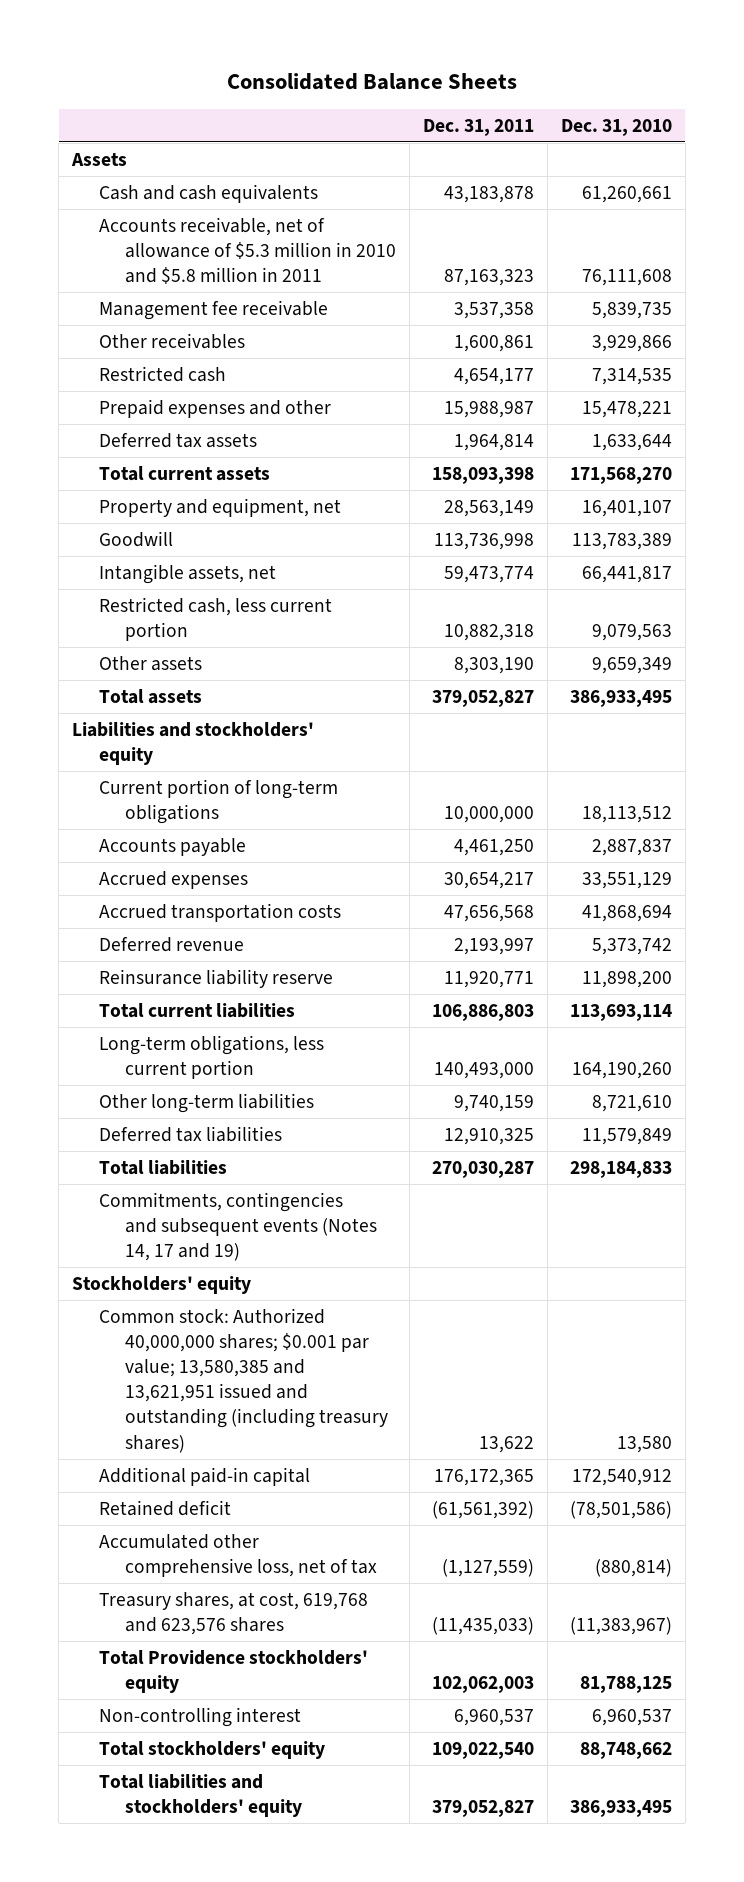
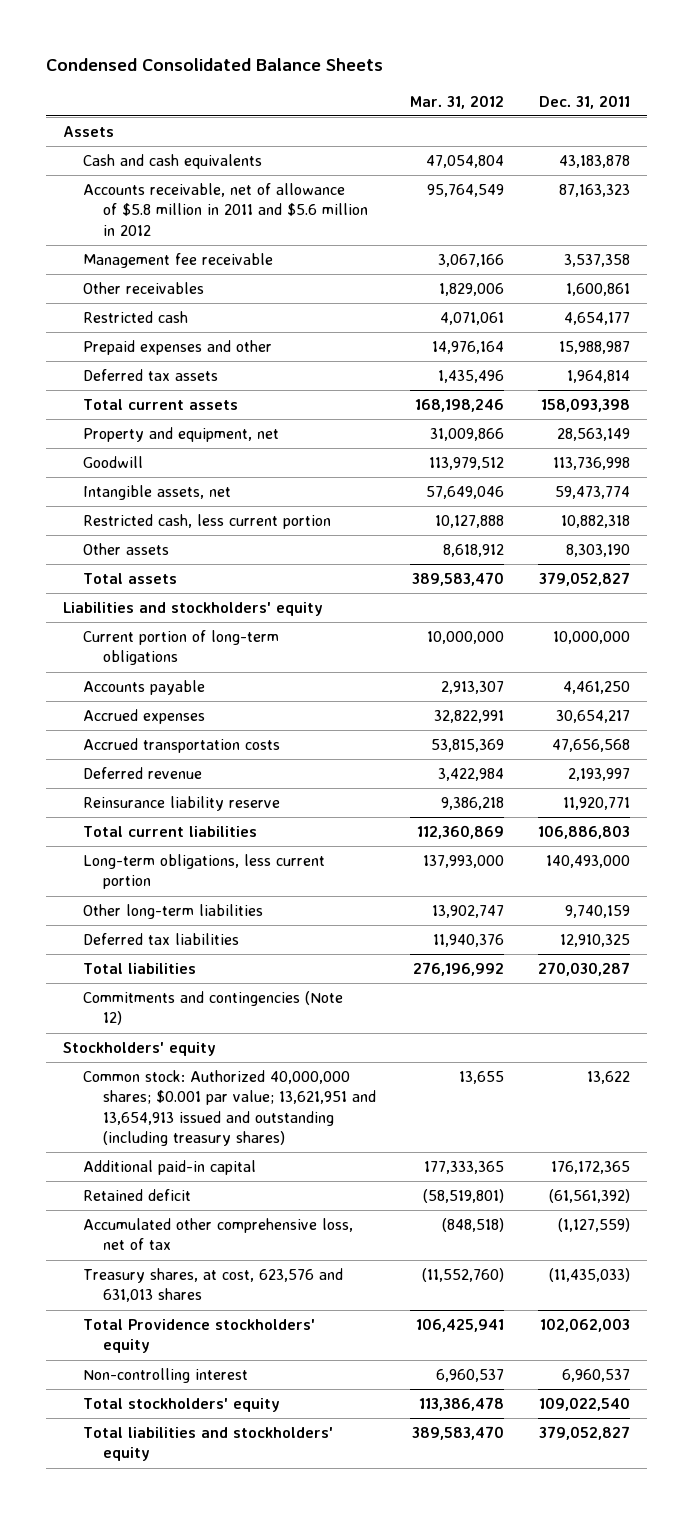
[227,73,518,91] Consolidated Balance Sheets -> [45,57,383,71] Condensed Consolidated Balance Sheets
[560,118,672,136] Dec. 31, 2010 -> none
none -> [410,94,505,109] Mar. 31, 2012
[98,216,397,285] Accounts receivable, net of allowance of $5.3 million in 2010 and $5.8 million in 2011 -> [82,183,369,236] Accounts receivable, net of allowance of $5.8 million in 2011 and $5.6 million in 2012
[98,1191,378,1262] Commitments, contingencies and subsequent events (Notes 14, 17 and 19) -> [82,991,343,1026] Commitments and contingencies (Note 12)
[98,1307,389,1453] Common stock: Authorized 40,000,000 shares; $0.001 par value; 13,580,385 and 13,621,951 issued and outstanding (including treasury shares) -> [82,1070,377,1146] Common stock: Authorized 40,000,000 shares; $0.001 par value; 13,621,951 and 13,654,913 issued and outstanding (including treasury shares)
[98,1591,368,1636] Treasury shares, at cost, 619,768 and 623,576 shares -> [82,1268,343,1303] Treasury shares, at cost, 623,576 and 631,013 shares

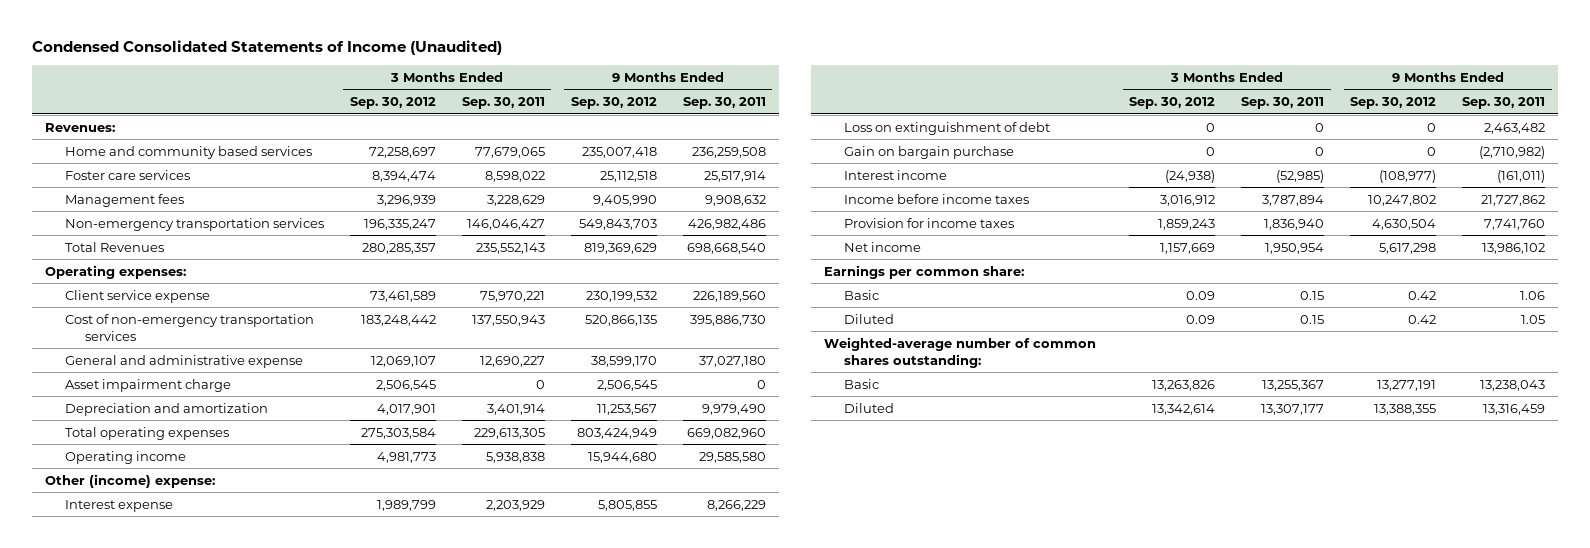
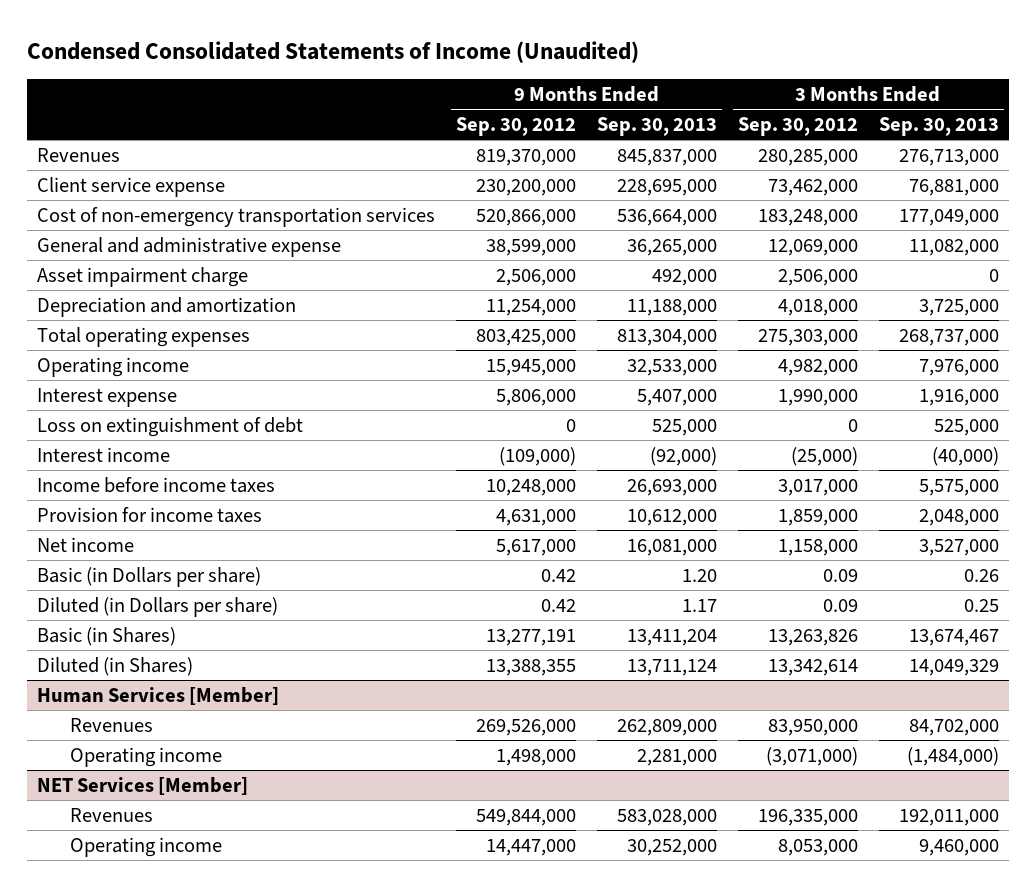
[461,97,545,110] Sep. 30, 2011 -> none
[682,97,766,110] Sep. 30, 2011 -> none
none -> [597,116,718,136] Sep. 30, 2013
none -> [878,116,999,136] Sep. 30, 2013
[44,122,115,132] Revenues: -> none
[64,145,312,159] Home and community based services -> none
[64,169,190,180] Foster care services -> none
[64,193,184,207] Management fees -> none
[64,217,324,231] Non-emergency transportation services -> none
[44,264,186,279] Operating expenses: -> none
[44,473,215,488] Other (income) expense: -> none
[64,241,164,252] Total Revenues -> [37,147,121,162] Revenues
[361,242,436,254] 280,285,357 -> [758,148,859,166] 280,285,000
[583,242,657,254] 819,369,629 -> [476,148,577,166] 819,370,000
[369,290,436,302] 73,461,589 -> [768,178,859,196] 73,462,000
[585,290,657,302] 230,199,532 -> [476,178,577,196] 230,200,000
[360,314,436,326] 183,248,442 -> [758,208,859,226] 183,248,000
[584,314,657,326] 520,866,135 -> [476,208,577,226] 520,866,000
[370,355,436,367] 12,069,107 -> [768,238,859,256] 12,069,000
[590,355,657,367] 38,599,170 -> [486,238,577,256] 38,599,000
[375,379,436,391] 2,506,545 -> [778,268,859,286] 2,506,000
[596,379,657,391] 2,506,545 -> [496,268,577,286] 2,506,000
[376,403,436,415] 4,017,901 -> [778,298,859,316] 4,018,000
[596,403,657,415] 11,253,567 -> [486,298,577,316] 11,254,000
[360,427,436,439] 275,303,584 -> [758,328,859,346] 275,303,000
[576,427,657,439] 803,424,949 -> [476,328,577,346] 803,425,000
[376,451,436,463] 4,981,773 -> [778,358,859,376] 4,982,000
[587,451,657,463] 15,944,680 -> [486,358,577,376] 15,945,000
[376,499,436,511] 1,989,799 -> [778,388,859,406] 1,990,000
[597,499,657,511] 5,805,855 -> [496,388,577,406] 5,806,000
[844,145,1015,159] Gain on bargain purchase -> none
[824,264,1025,279] Earnings per common share: -> none
[824,336,1097,368] Weighted-average number of common shares outstanding: -> none
[1165,169,1216,183] (24,938) -> [791,446,859,466] (25,000)
[1379,169,1437,183] (108,977) -> [499,446,577,466] (109,000)
[1160,194,1216,206] 3,016,912 -> [778,478,859,496] 3,017,000
[1368,194,1437,206] 10,247,802 -> [486,478,577,496] 10,248,000
[1158,218,1216,230] 1,859,243 -> [778,508,859,526] 1,859,000
[1372,218,1437,230] 4,630,504 -> [496,508,577,526] 4,631,000
[1160,242,1216,254] 1,157,669 -> [778,538,859,556] 1,158,000
[1379,242,1437,254] 5,617,298 -> [496,538,577,556] 5,617,000
[844,289,880,300] Basic -> [37,566,262,587] Basic (in Dollars per share)
[844,313,895,324] Diluted -> [37,596,279,617] Diluted (in Dollars per share)
[844,378,880,389] Basic -> [37,626,177,646] Basic (in Shares)
[844,402,895,413] Diluted -> [37,656,194,676] Diluted (in Shares)
none -> [37,686,280,705] Human Services [Member]
none -> [69,717,153,732] Revenues
none -> [69,746,222,767] Operating income
none -> [37,776,249,795] NET Services [Member]
none -> [69,807,153,822] Revenues
none -> [69,836,222,857] Operating income

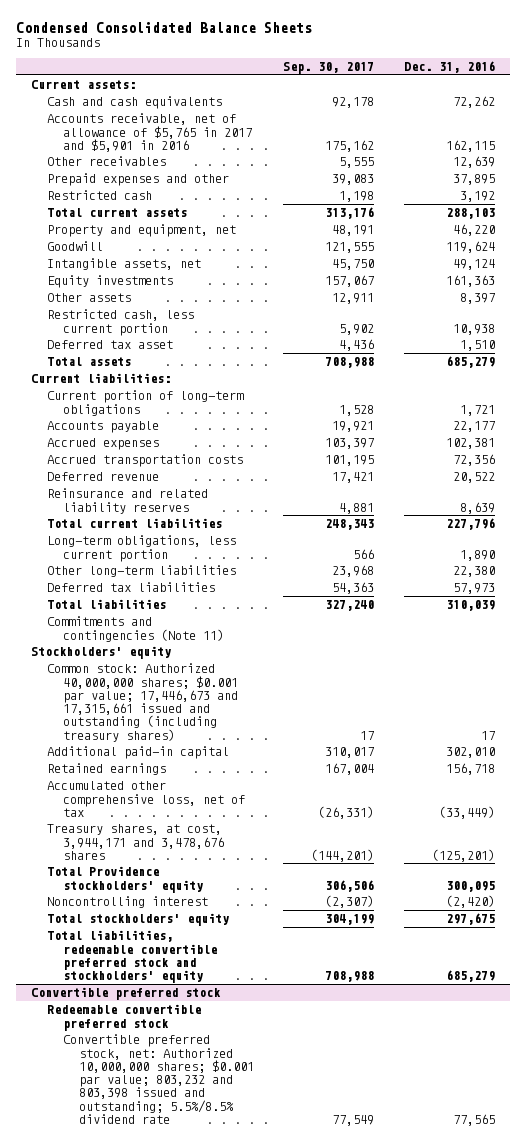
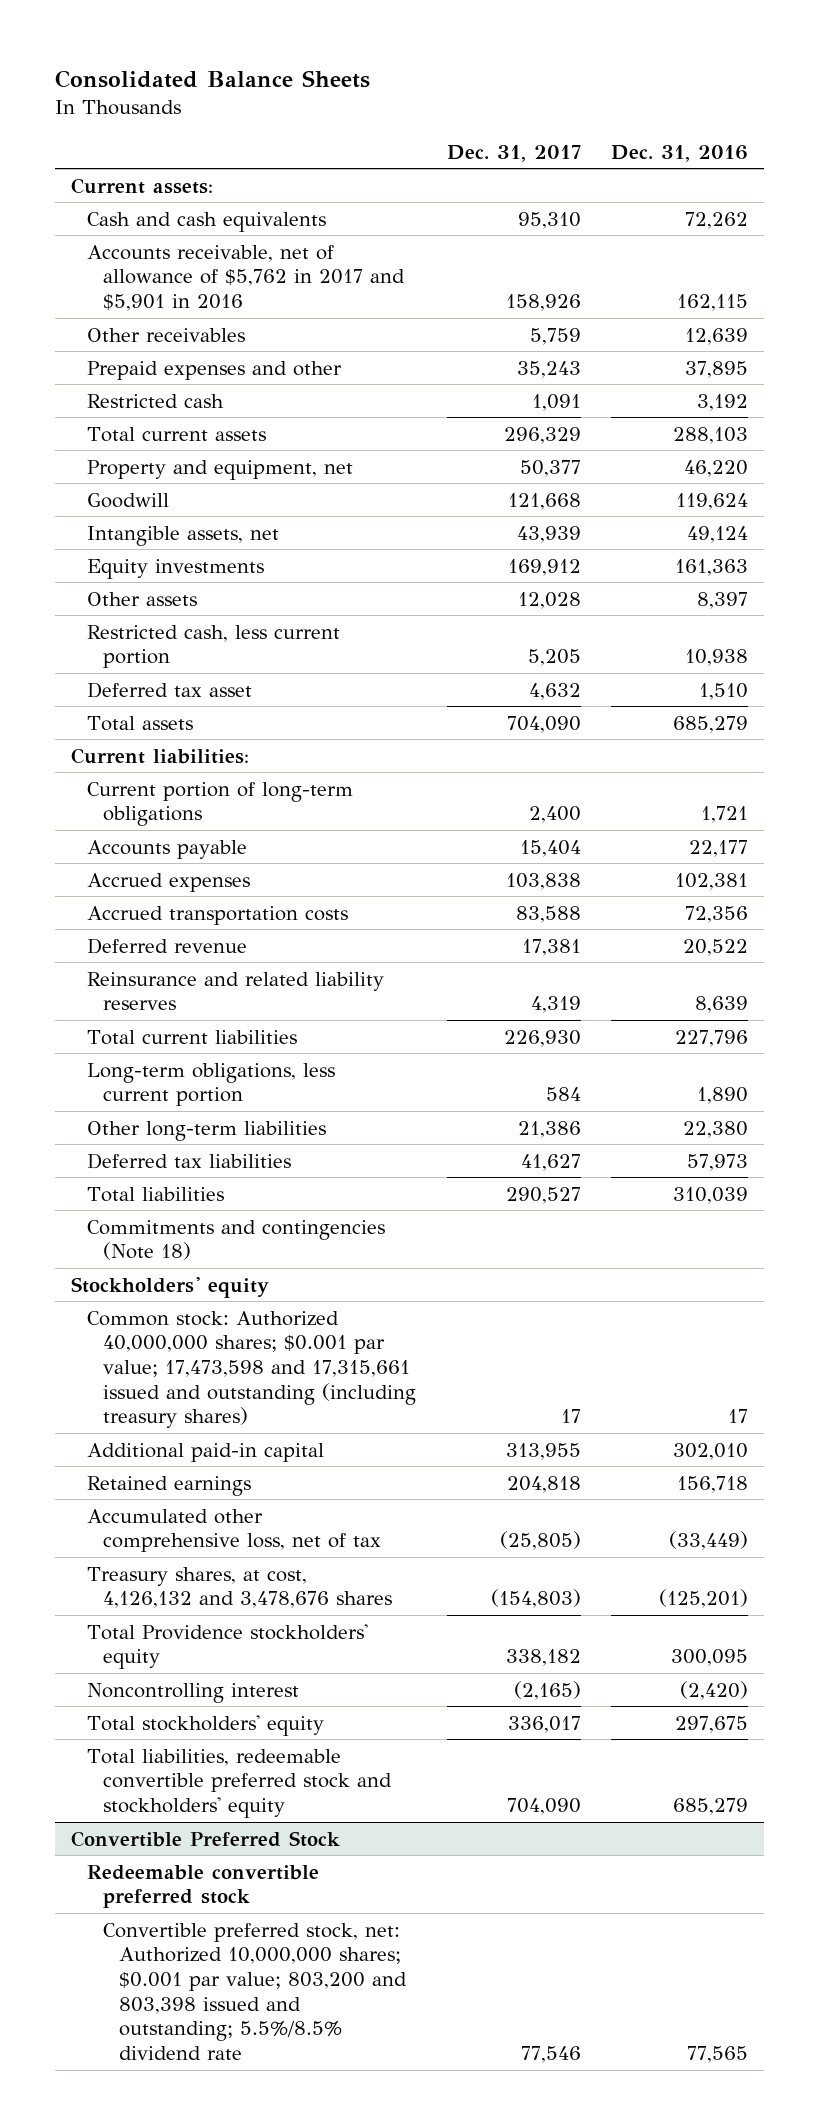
[16,21,313,33] Condensed Consolidated Balance Sheets -> [55,69,371,88] Consolidated Balance Sheets
[283,62,375,75] Sep. 30, 2017 -> none
none -> [446,144,581,162] Dec. 31, 2017
[47,113,252,152] Accounts receivable, net of allowance of $5,765 in 2017 and $5,901 in 2016 -> [86,244,405,312] Accounts receivable, net of allowance of $5,762 in 2017 and $5,901 in 2016
[47,616,224,642] Commitments and contingencies (Note 11) -> [86,1219,385,1261] Commitments and contingencies (Note 18)
[47,663,238,742] Common stock: Authorized 40,000,000 shares; $0.001 par value; 17,446,673 and 17,315,661 issued and outstanding (including treasury shares) -> [86,1310,416,1429] Common stock: Authorized 40,000,000 shares; $0.001 par value; 17,473,598 and 17,315,661 issued and outstanding (including treasury shares)
[47,824,224,860] Treasury shares, at cost, 3,944,171 and 3,478,676 shares -> [86,1566,392,1609] Treasury shares, at cost, 4,126,132 and 3,478,676 shares
[31,987,222,1001] Convertible preferred stock -> [70,1830,340,1847] Convertible Preferred Stock
[62,1034,254,1124] Convertible preferred stock, net: Authorized 10,000,000 shares; $0.001 par value; 803,232 and 803,398 issued and outstanding; 5.5%/8.5% dividend rate -> [102,1922,408,2061] Convertible preferred stock, net: Authorized 10,000,000 shares; $0.001 par value; 803,200 and 803,398 issued and outstanding; 5.5%/8.5% dividend rate

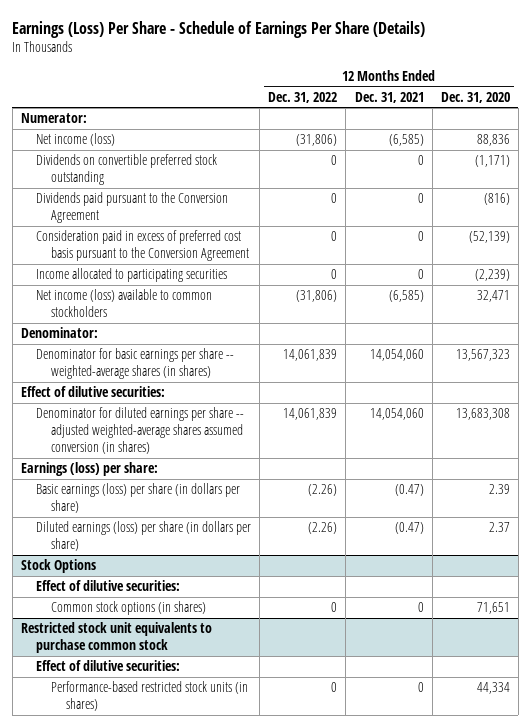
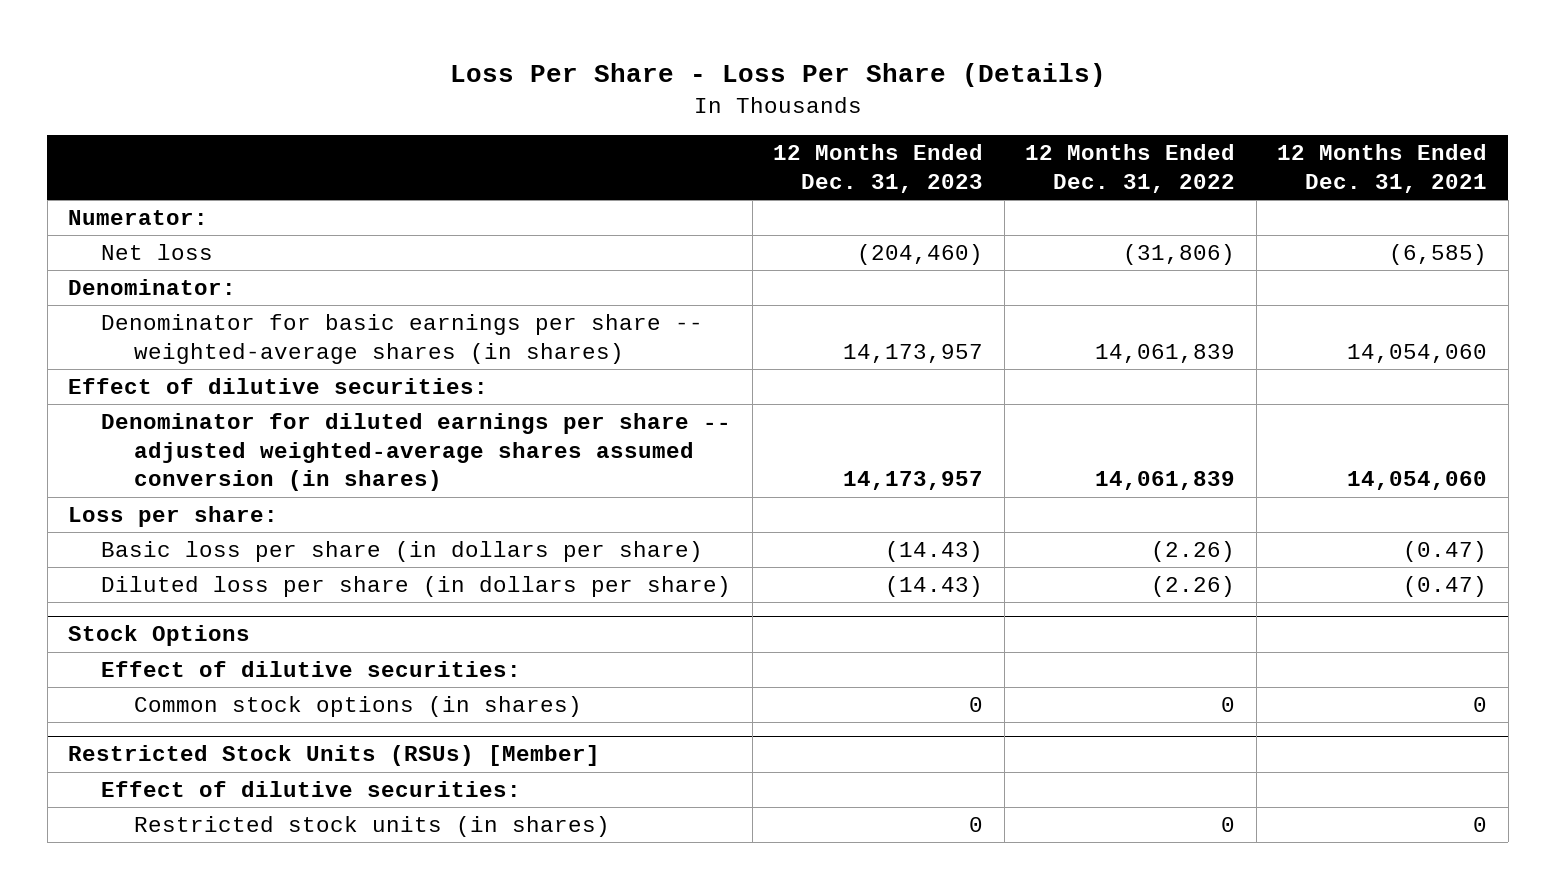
[12,20,426,38] Earnings (Loss) Per Share - Schedule of Earnings Per Share (Details) -> [449,63,1106,88] Loss Per Share - Loss Per Share (Details)
[440,91,510,103] Dec. 31, 2020 -> none
none -> [773,144,984,194] 12 Months Ended Dec. 31, 2023
[36,154,218,186] Dividends on convertible preferred stock outstanding -> none
[36,192,229,224] Dividends paid pursuant to the Conversion Agreement -> none
[36,230,250,262] Consideration paid in excess of preferred cost basis pursuant to the Conversion Agreement -> none
[36,268,228,283] Income allocated to participating securities -> none
[36,289,213,318] Net income (loss) available to common stockholders -> none
[36,133,116,147] Net income (loss) -> [101,244,214,261] Net loss
[21,462,159,477] Earnings (loss) per share: -> [68,506,279,528] Loss per share:
[36,483,241,514] Basic earnings (loss) per share (in dollars per share) -> [101,541,704,563] Basic loss per share (in dollars per share)
[36,521,252,552] Diluted earnings (loss) per share (in dollars per share) -> [101,576,732,598] Diluted loss per share (in dollars per share)
[21,622,213,654] Restricted stock unit equivalents to purchase common stock -> [68,745,601,767] Restricted Stock Units (RSUs) [Member]
[51,681,249,712] Performance-based restricted stock units (in shares) -> [134,816,611,838] Restricted stock units (in shares)

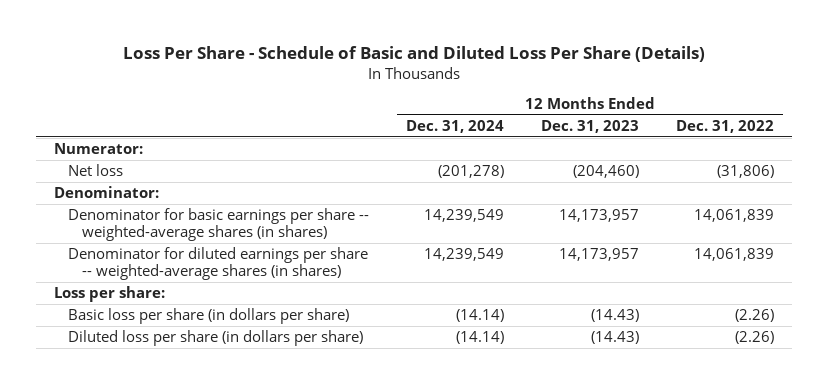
[449,63,1106,88] Loss Per Share - Loss Per Share (Details) -> [122,45,705,62] Loss Per Share - Schedule of Basic and Diluted Loss Per Share (Details)
[1277,144,1488,194] 12 Months Ended Dec. 31, 2021 -> none
none -> [405,119,504,133] Dec. 31, 2024
[68,378,489,395] Effect of dilutive securities: -> none
[101,413,732,492] Denominator for diluted earnings per share -- adjusted weighted-average shares assumed conversion (in shares) -> [68,247,369,281] Denominator for diluted earnings per share -- weighted-average shares (in shares)
[68,625,251,647] Stock Options -> none
[101,661,522,678] Effect of dilutive securities: -> none
[134,696,583,718] Common stock options (in shares) -> none
[68,745,601,767] Restricted Stock Units (RSUs) [Member] -> none
[101,781,522,798] Effect of dilutive securities: -> none
[134,816,611,838] Restricted stock units (in shares) -> none

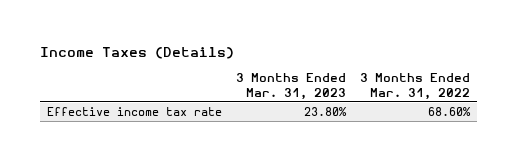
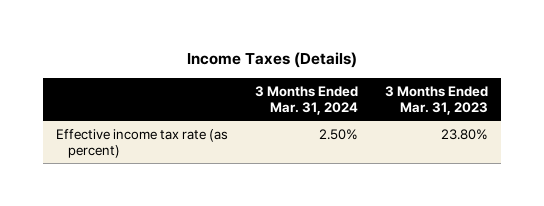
[359,73,470,101] 3 Months Ended Mar. 31, 2022 -> none
none -> [255,85,359,115] 3 Months Ended Mar. 31, 2024
[46,107,222,117] Effective income tax rate -> [56,128,229,159] Effective income tax rate (as percent)

